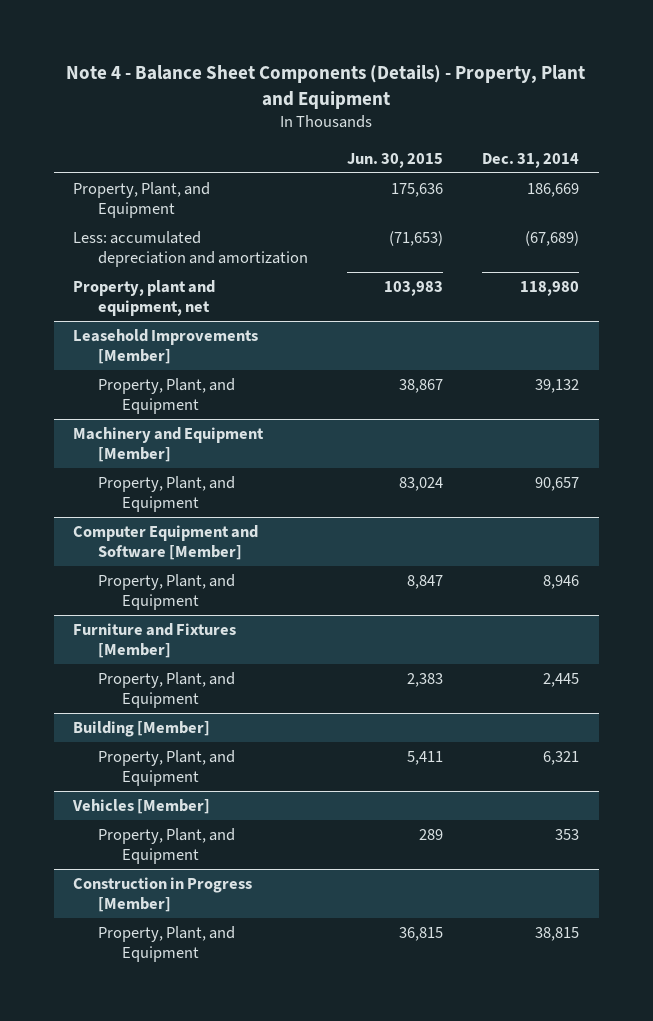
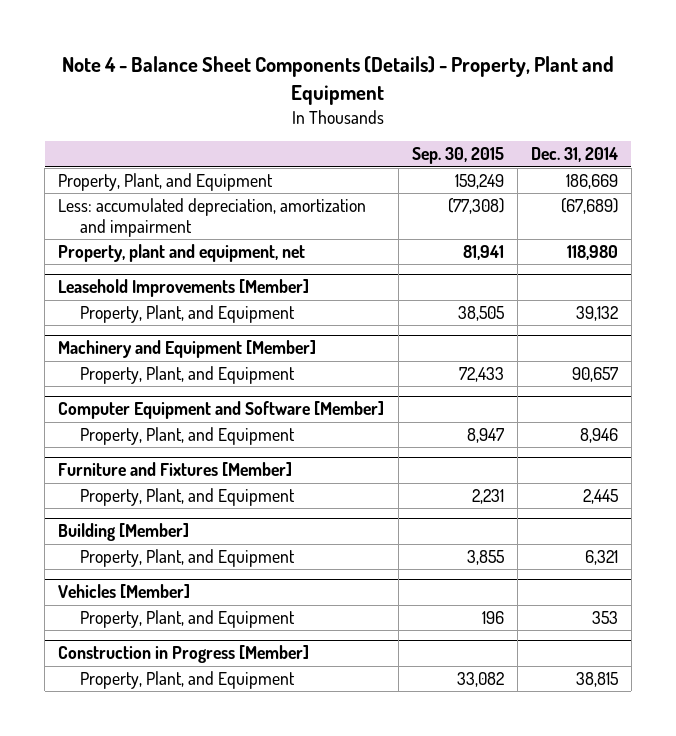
[346,152,443,168] Jun. 30, 2015 -> none
none -> [411,147,504,165] Sep. 30, 2015
[73,231,308,267] Less: accumulated depreciation and amortization -> [58,198,367,237] Less: accumulated depreciation, amortization and impairment

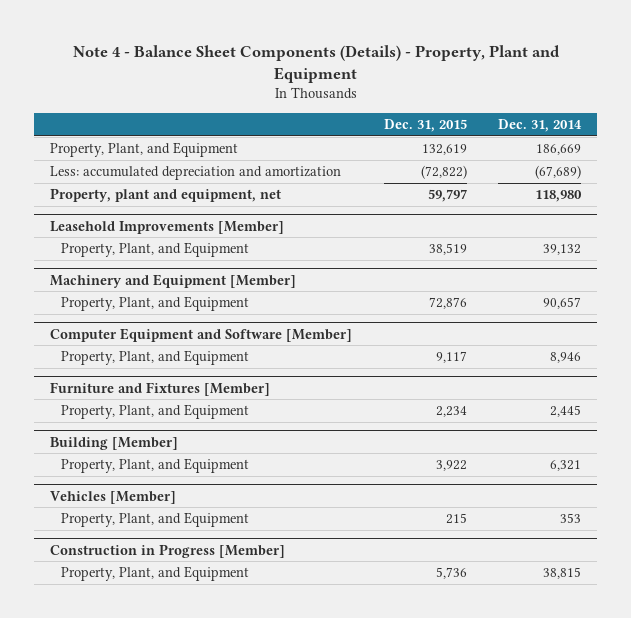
[411,147,504,165] Sep. 30, 2015 -> none
none -> [383,118,467,132] Dec. 31, 2015
[58,198,367,237] Less: accumulated depreciation, amortization and impairment -> [49,166,341,181] Less: accumulated depreciation and amortization

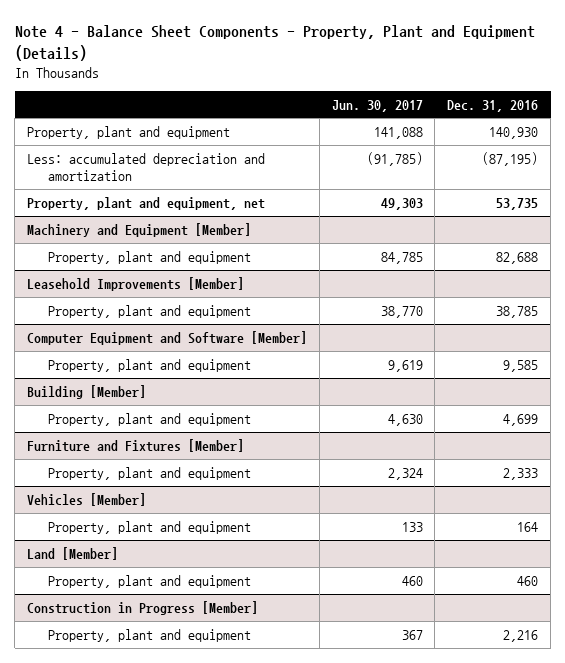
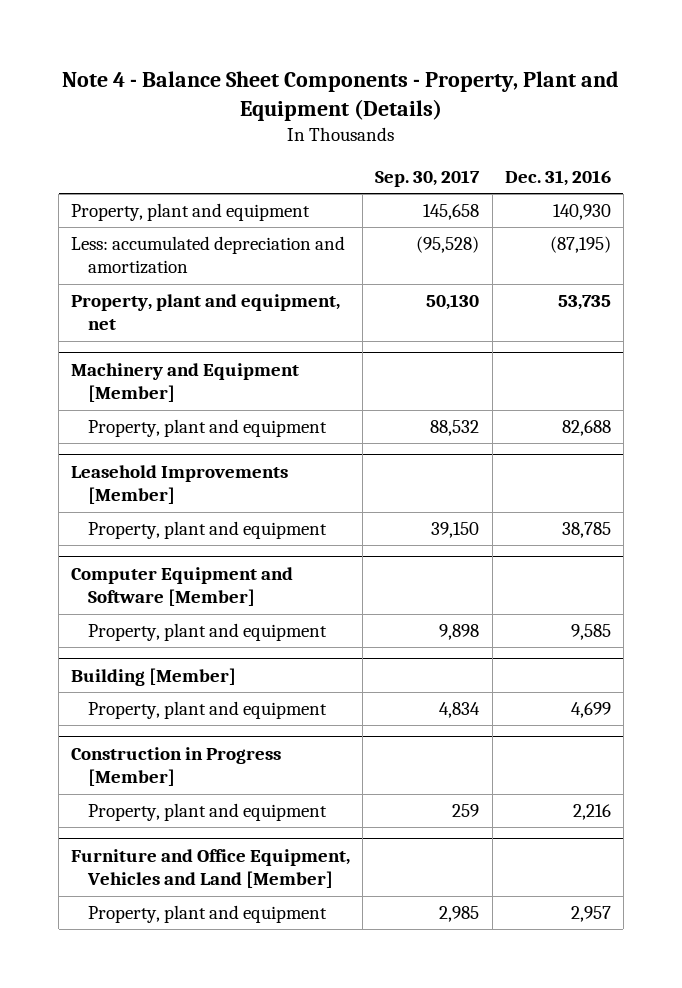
[331,99,423,112] Jun. 30, 2017 -> none
none -> [375,169,481,187] Sep. 30, 2017
[26,438,244,452] Furniture and Fixtures [Member] -> none
[48,466,252,480] Property, plant and equipment -> none
[26,492,146,506] Vehicles [Member] -> none
[48,520,252,534] Property, plant and equipment -> none
[26,546,118,560] Land [Member] -> none
[48,574,252,588] Property, plant and equipment -> none
none -> [71,848,351,889] Furniture and Office Equipment, Vehicles and Land [Member]
none -> [87,905,327,924] Property, plant and equipment

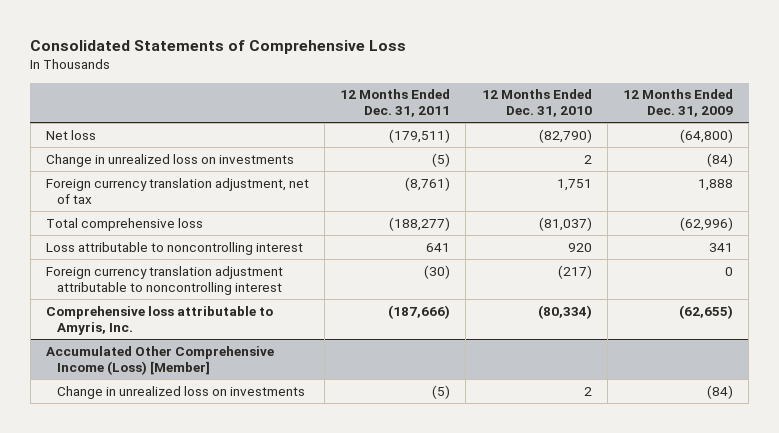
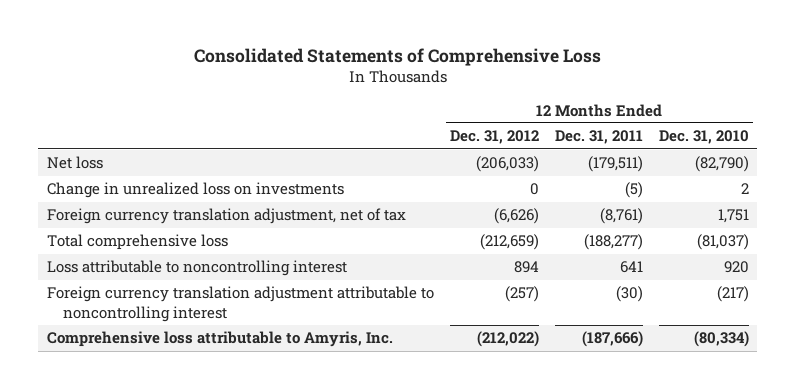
[622,89,733,118] 12 Months Ended Dec. 31, 2009 -> none
none -> [449,130,539,145] Dec. 31, 2012
[45,345,274,375] Accumulated Other Comprehensive Income (Loss) [Member] -> none
[56,385,305,399] Change in unrealized loss on investments -> none

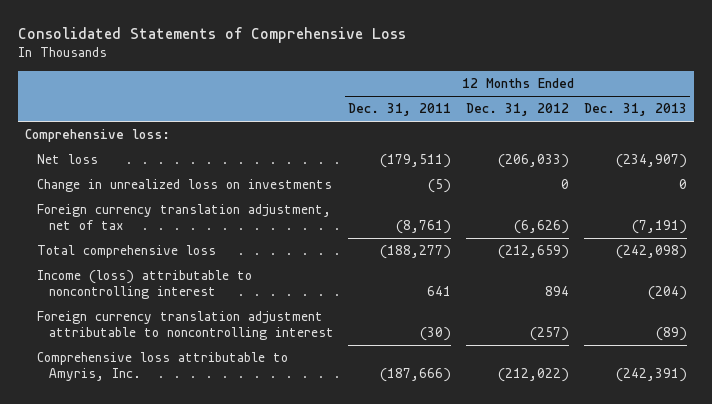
[658,130,749,145] Dec. 31, 2010 -> none
none -> [583,103,687,117] Dec. 31, 2013
none -> [25,129,171,143] Comprehensive loss:
[46,260,347,277] Loss attributable to noncontrolling interest -> [37,270,253,300] Income (loss) attributable to noncontrolling interest

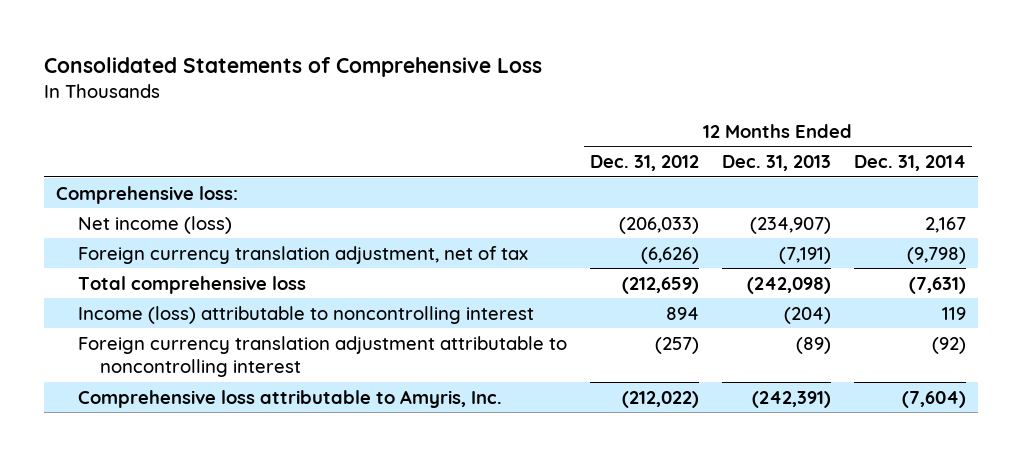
[348,103,452,117] Dec. 31, 2011 -> none
none -> [854,155,967,172] Dec. 31, 2014
[37,179,333,193] Change in unrealized loss on investments -> none
[37,154,99,165] Net loss -> [78,215,233,234] Net income (loss)

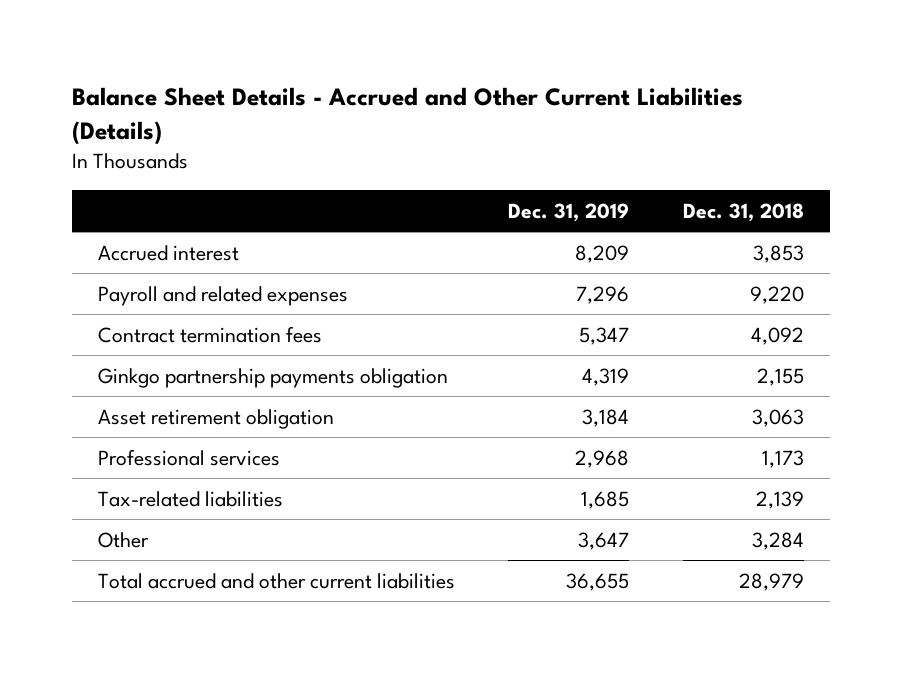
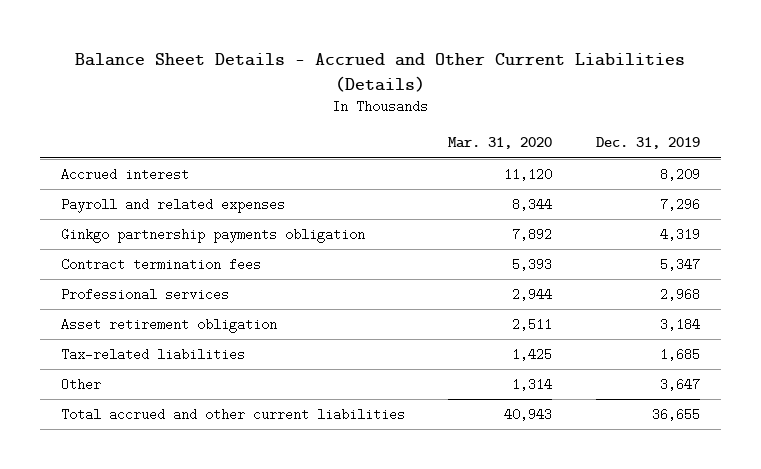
[682,202,804,222] Dec. 31, 2018 -> none
none -> [448,137,553,150] Mar. 31, 2020
[98,325,323,343] Contract termination fees -> [61,258,262,272] Contract termination fees
[98,408,335,429] Asset retirement obligation -> [61,318,278,334] Asset retirement obligation

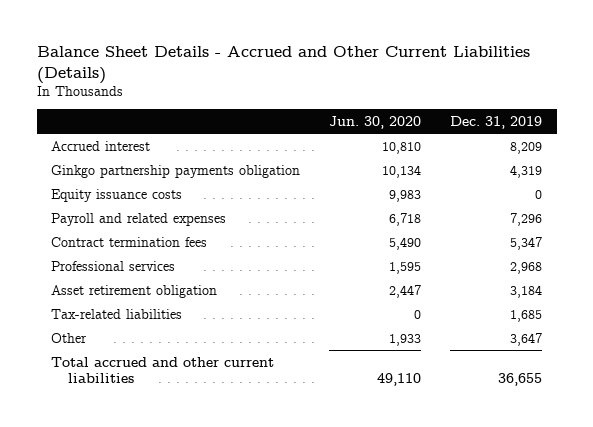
[448,137,553,150] Mar. 31, 2020 -> none
none -> [329,115,422,129] Jun. 30, 2020
none -> [51,188,183,202] Equity issuance costs
[61,198,286,214] Payroll and related expenses -> [51,212,227,226] Payroll and related expenses

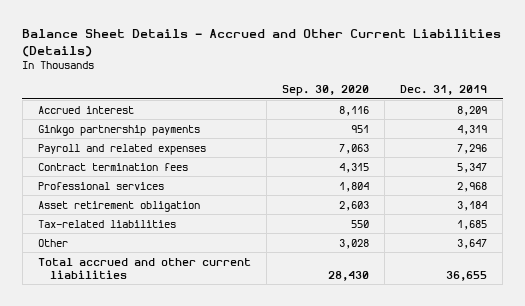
[329,115,422,129] Jun. 30, 2020 -> none
none -> [281,85,369,97] Sep. 30, 2020
[51,188,183,202] Equity issuance costs -> none
[51,164,301,178] Ginkgo partnership payments obligation -> [37,124,200,136] Ginkgo partnership payments

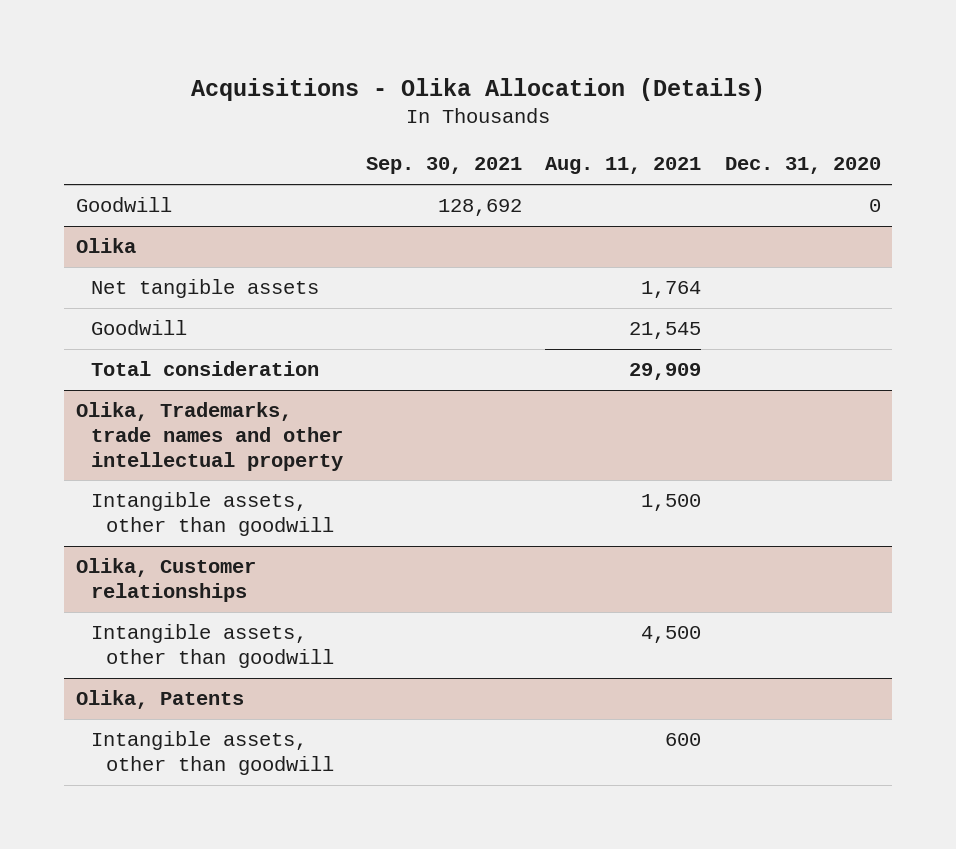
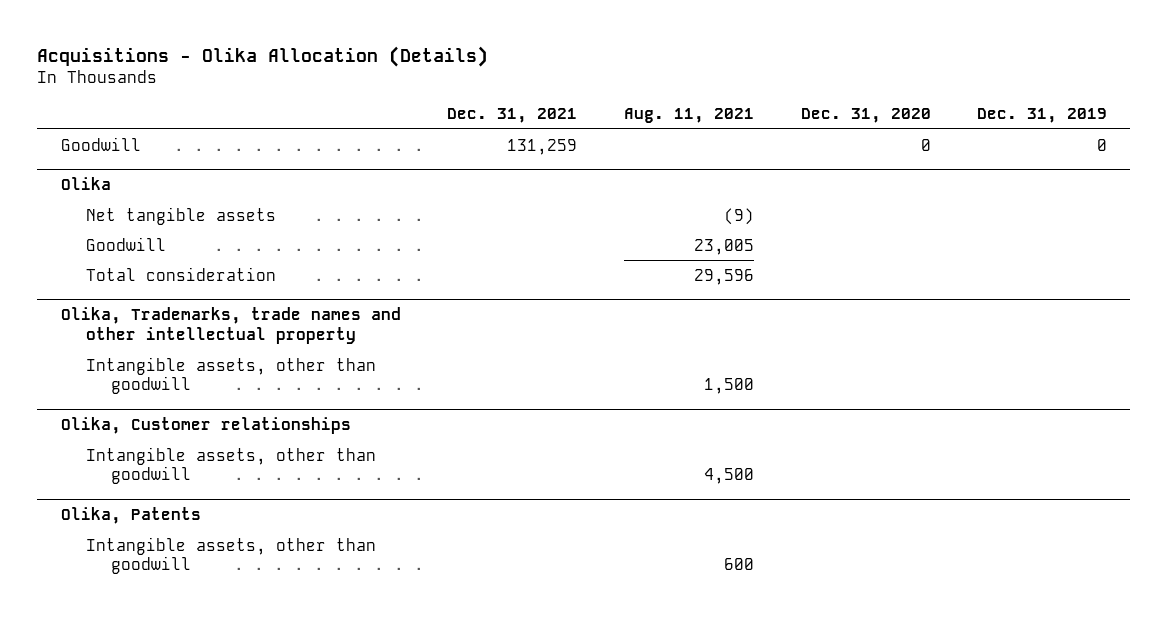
[366,157,523,175] Sep. 30, 2021 -> none
none -> [447,108,578,124] Dec. 31, 2021
none -> [977,108,1108,124] Dec. 31, 2019
[641,281,702,299] 1,764 -> [723,207,754,225] (9)
[629,322,702,340] 21,545 -> [693,238,754,255] 23,005
[629,363,702,381] 29,909 -> [693,268,754,285] 29,596

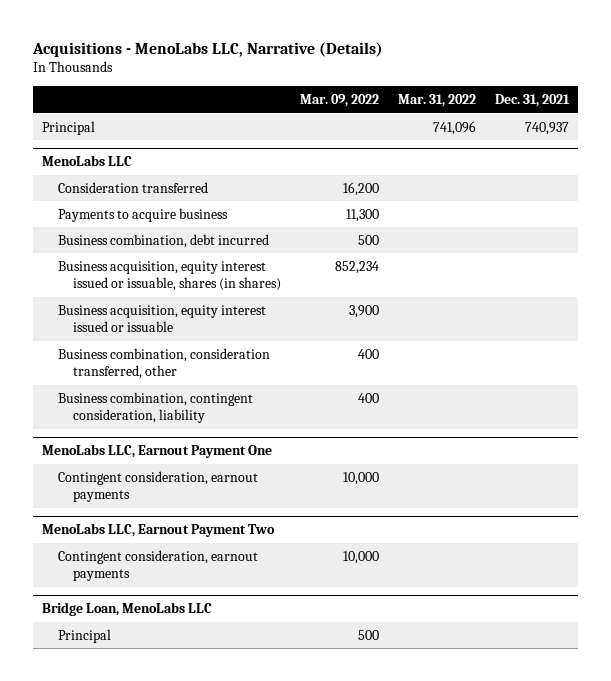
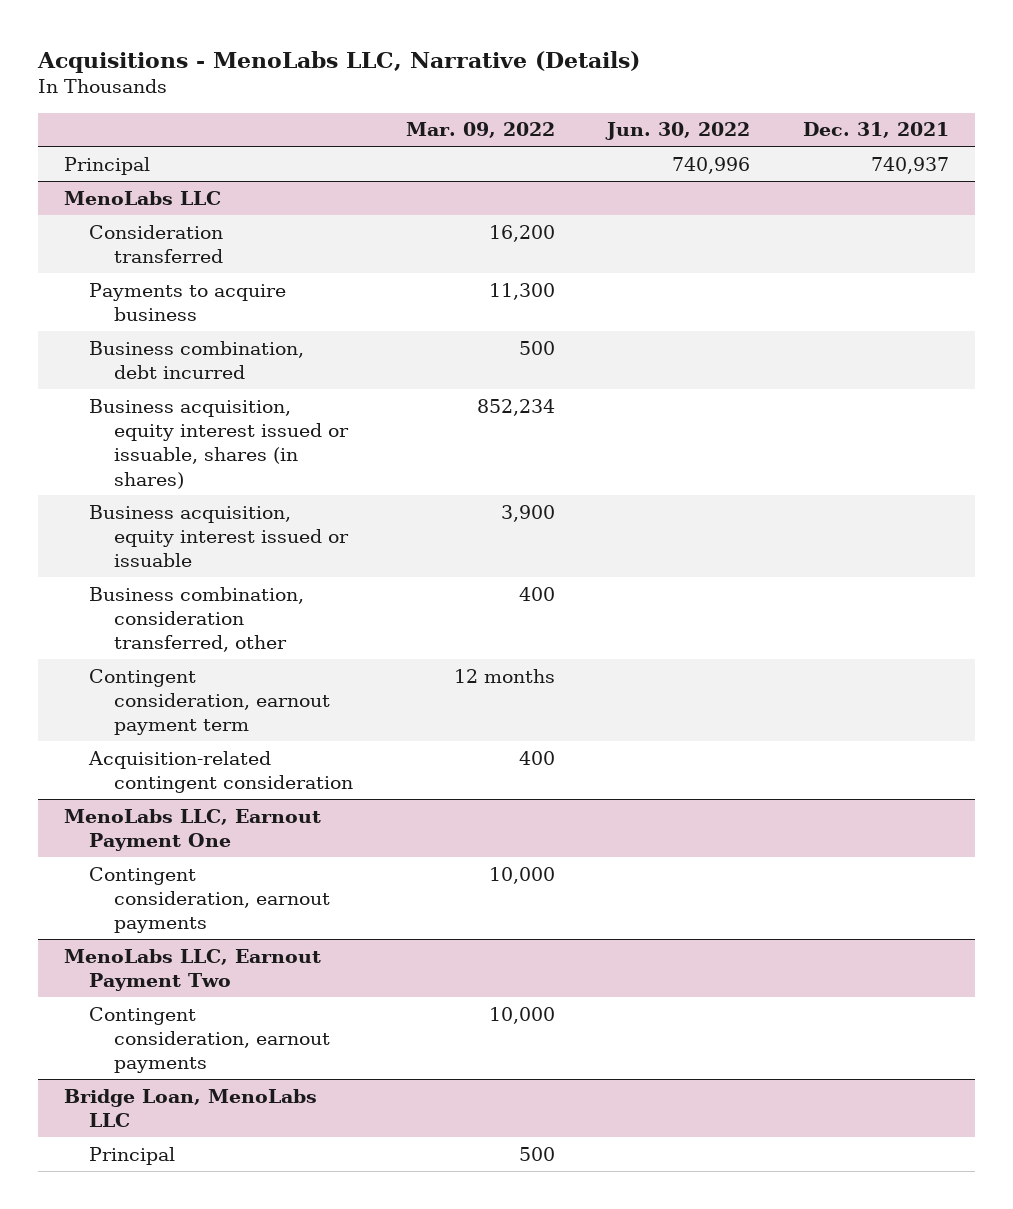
[397,93,476,107] Mar. 31, 2022 -> none
none -> [605,122,751,141] Jun. 30, 2022
none -> [89,668,331,736] Contingent consideration, earnout payment term
[57,391,253,424] Business combination, contingent consideration, liability -> [88,750,354,793] Acquisition-related contingent consideration

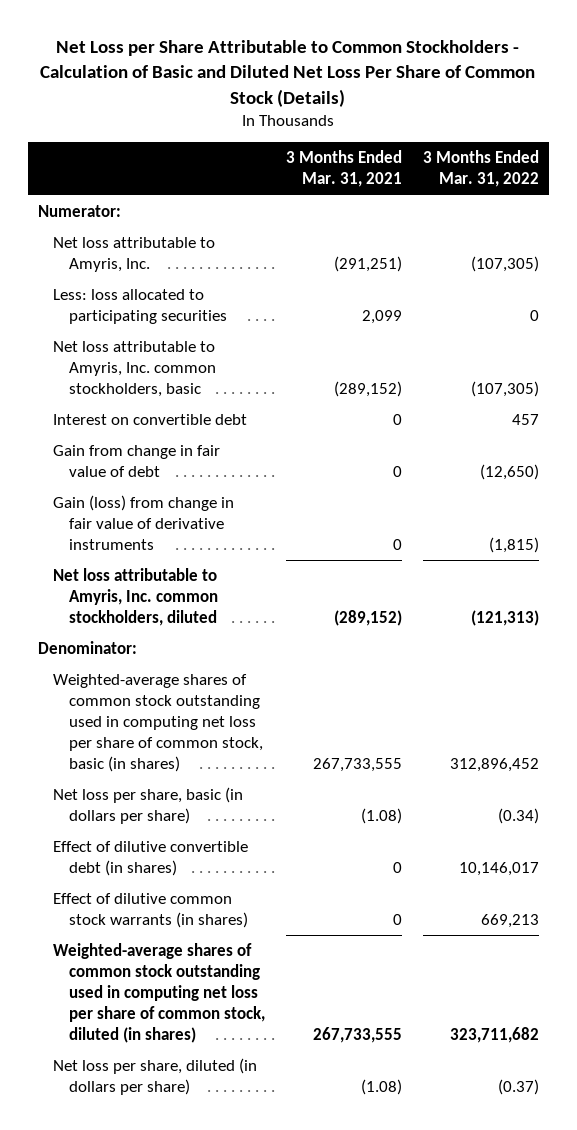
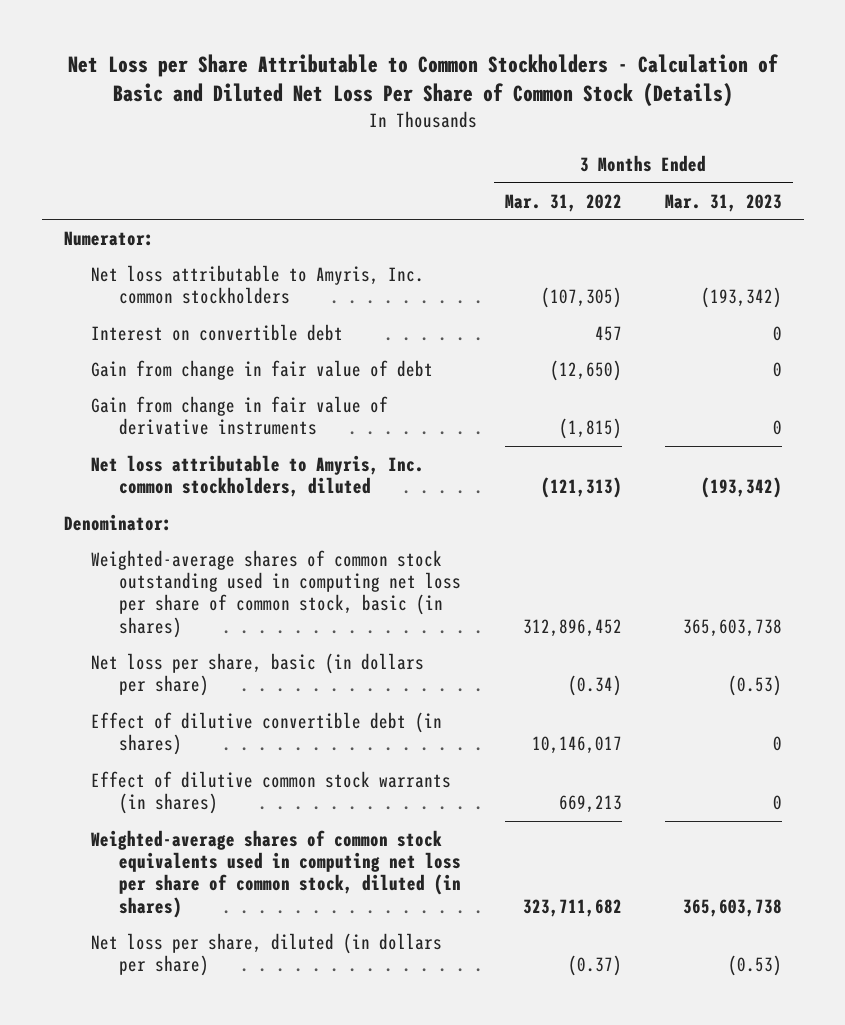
[285,150,402,188] 3 Months Ended Mar. 31, 2021 -> none
none -> [664,193,782,212] Mar. 31, 2023
[53,237,216,272] Net loss attributable to Amyris, Inc. -> none
[53,289,228,324] Less: loss allocated to participating securities -> none
[53,341,217,397] Net loss attributable to Amyris, Inc. common stockholders, basic -> [91,264,425,305] Net loss attributable to Amyris, Inc. common stockholders
[53,495,235,550] Gain (loss) from change in fair value of derivative instruments -> [91,395,389,436] Gain from change in fair value of derivative instruments
[53,943,266,1043] Weighted-average shares of common stock outstanding used in computing net loss per share of common stock, diluted (in shares) -> [91,829,462,918] Weighted-average shares of common stock equivalents used in computing net loss per share of common stock, diluted (in shares)

